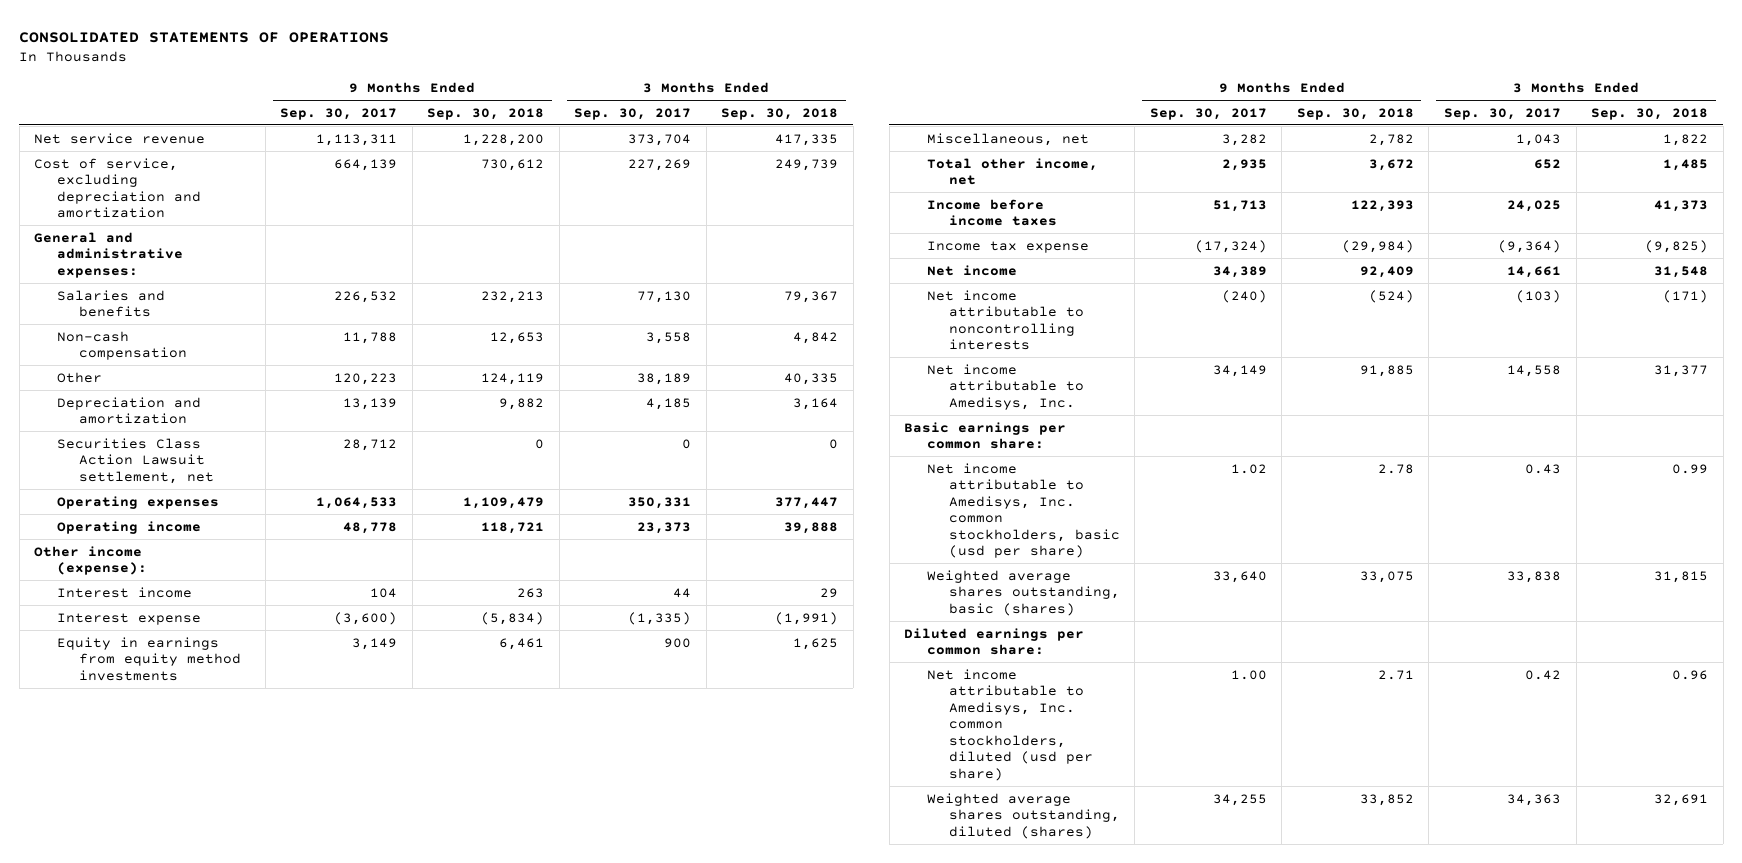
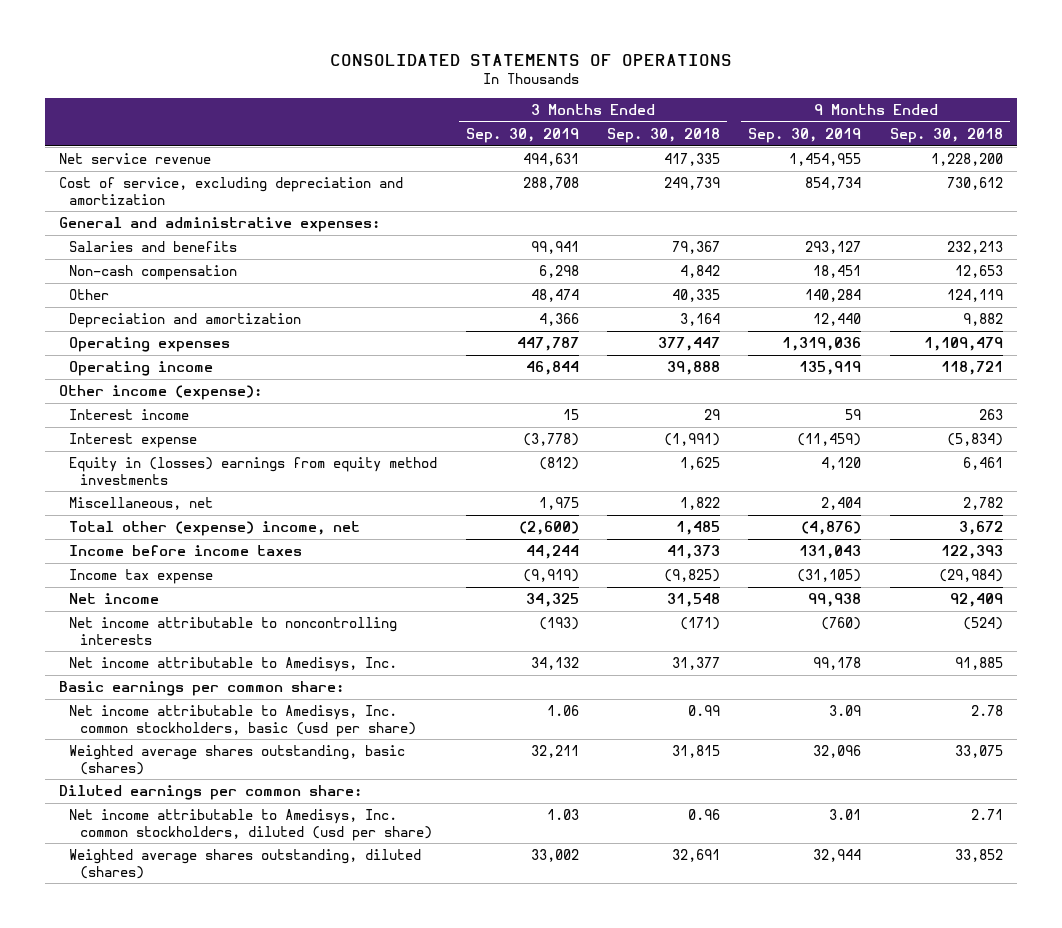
[280,107,398,120] Sep. 30, 2017 -> none
[574,107,692,120] Sep. 30, 2017 -> none
none -> [465,127,579,143] Sep. 30, 2019
none -> [748,127,862,143] Sep. 30, 2019
[56,437,215,484] Securities Class Action Lawsuit settlement, net -> none
[56,636,242,681] Equity in earnings from equity method investments -> [69,457,438,485] Equity in (losses) earnings from equity method investments
[926,157,1098,186] Total other income, net -> [69,521,361,537] Total other (expense) income, net

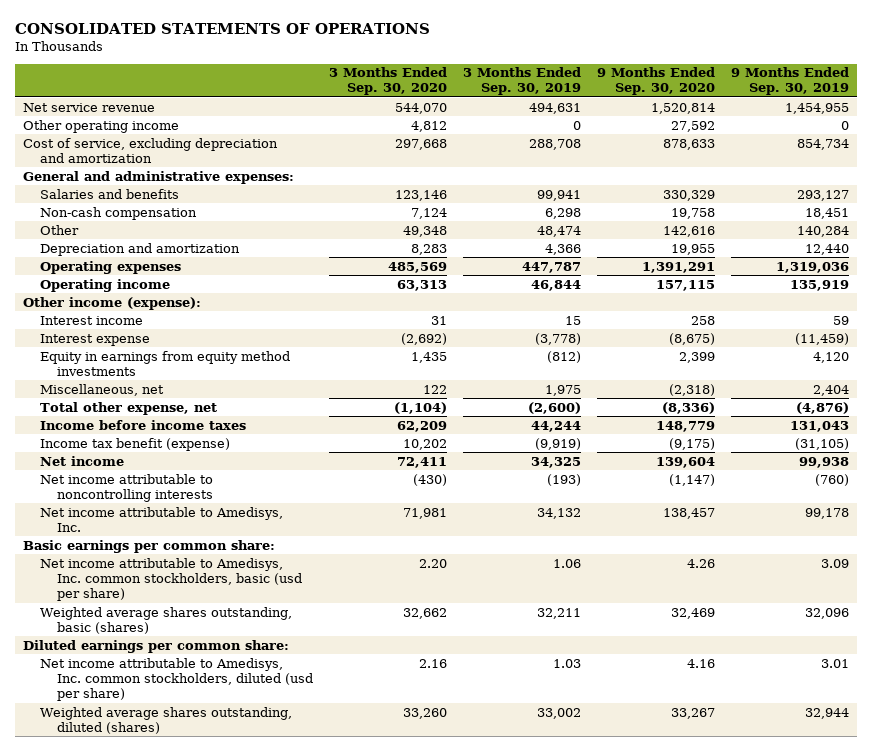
[607,127,721,143] Sep. 30, 2018 -> none
[889,127,1003,143] Sep. 30, 2018 -> none
none -> [329,67,448,96] 3 Months Ended Sep. 30, 2020
none -> [596,67,715,96] 9 Months Ended Sep. 30, 2020
none -> [22,119,179,133] Other operating income
[69,457,438,485] Equity in (losses) earnings from equity method investments -> [39,350,290,376] Equity in earnings from equity method investments
[69,521,361,537] Total other (expense) income, net -> [39,401,217,415] Total other expense, net
[69,569,214,585] Income tax expense -> [39,437,230,451] Income tax benefit (expense)

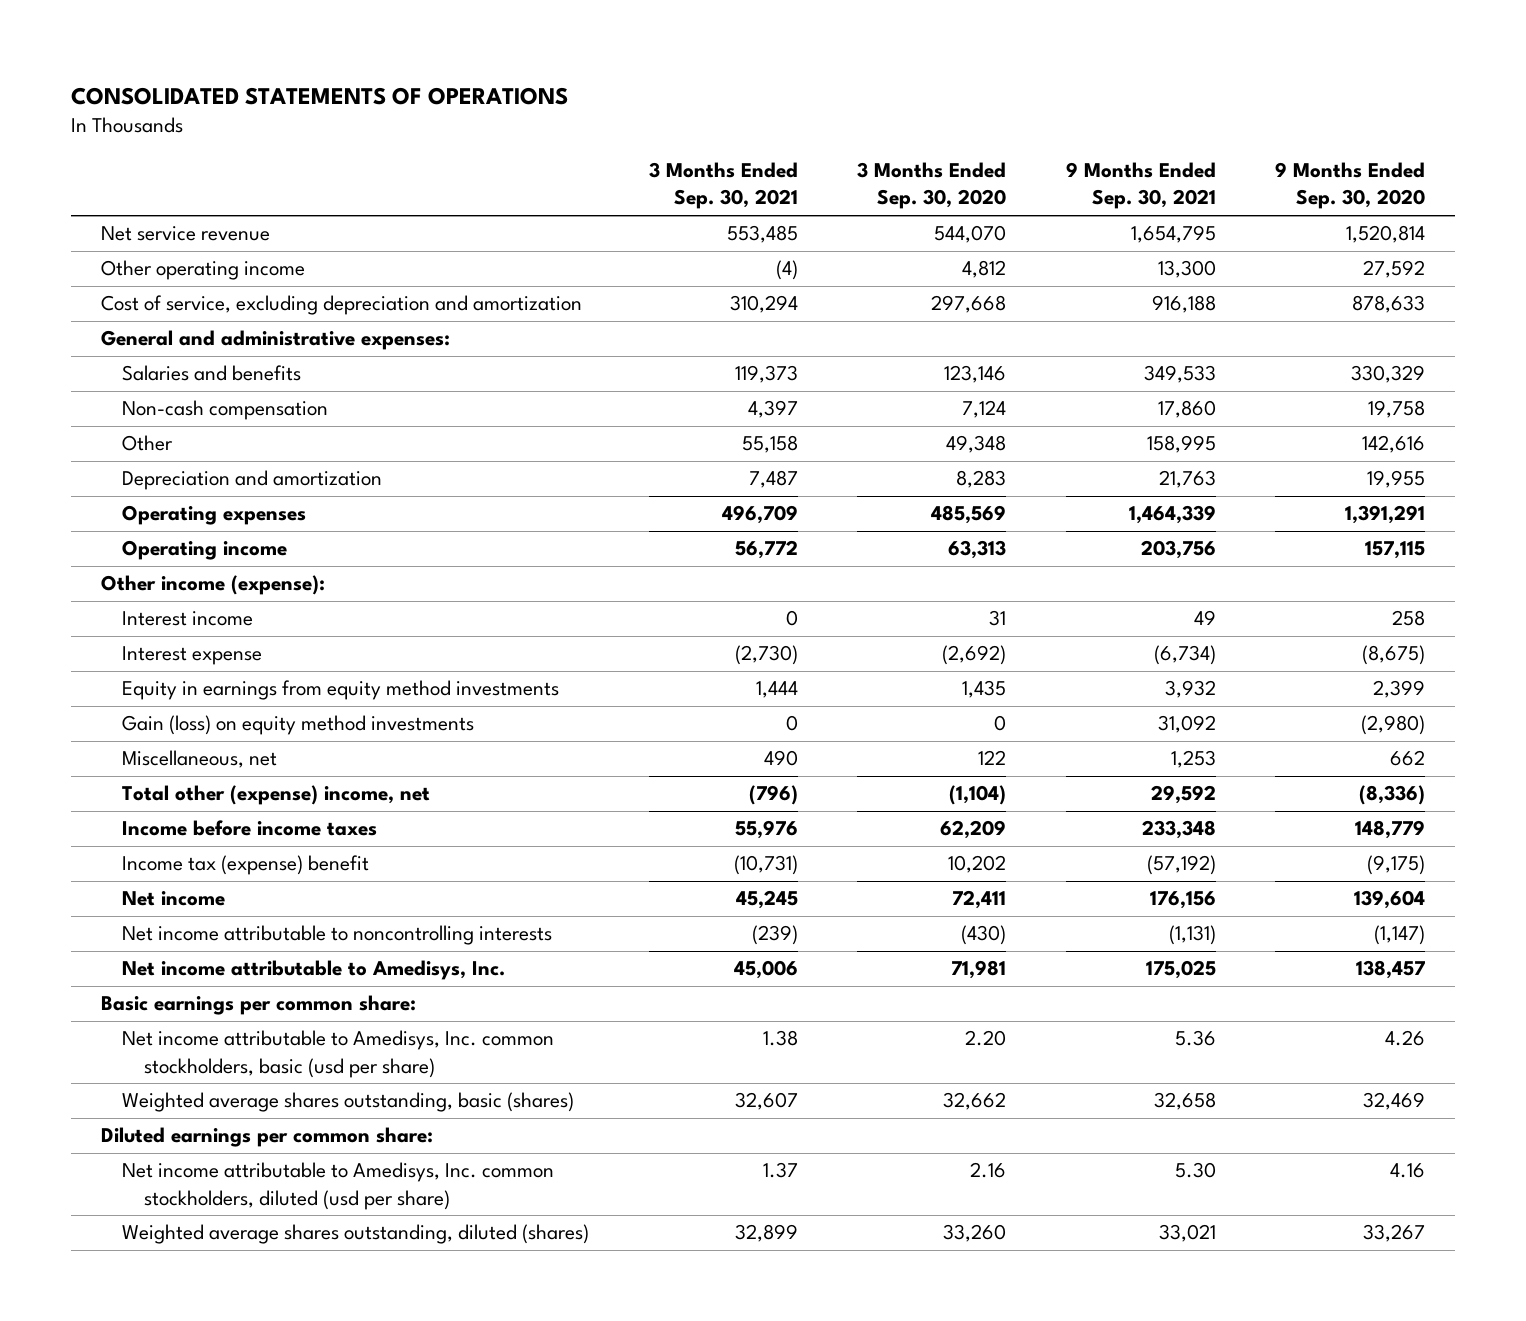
[463,67,582,96] 3 Months Ended Sep. 30, 2019 -> none
[730,67,849,96] 9 Months Ended Sep. 30, 2019 -> none
none -> [648,162,798,210] 3 Months Ended Sep. 30, 2021
none -> [1065,162,1216,210] 9 Months Ended Sep. 30, 2021
none -> [122,715,475,736] Gain (loss) on equity method investments
[668,383,715,396] (2,318) -> [1390,750,1426,767] 662
[39,401,217,415] Total other expense, net -> [122,785,431,806] Total other (expense) income, net
[39,437,230,451] Income tax benefit (expense) -> [122,855,370,876] Income tax (expense) benefit

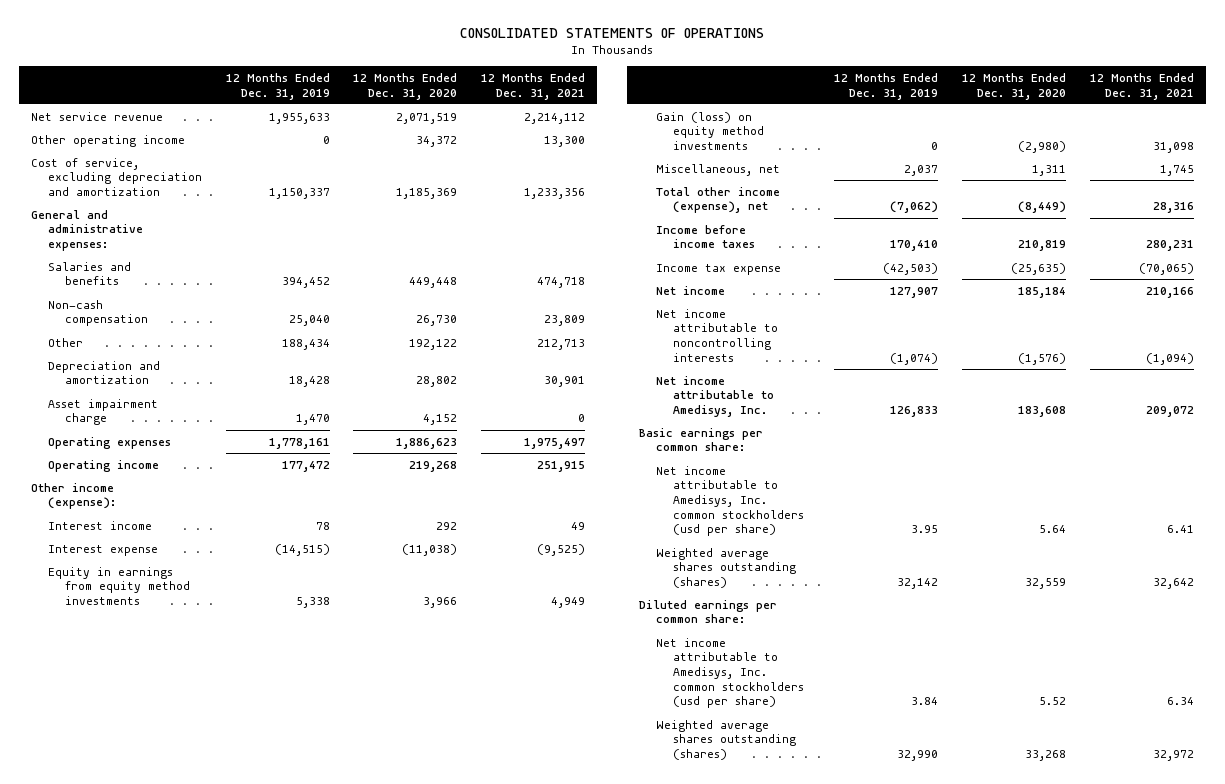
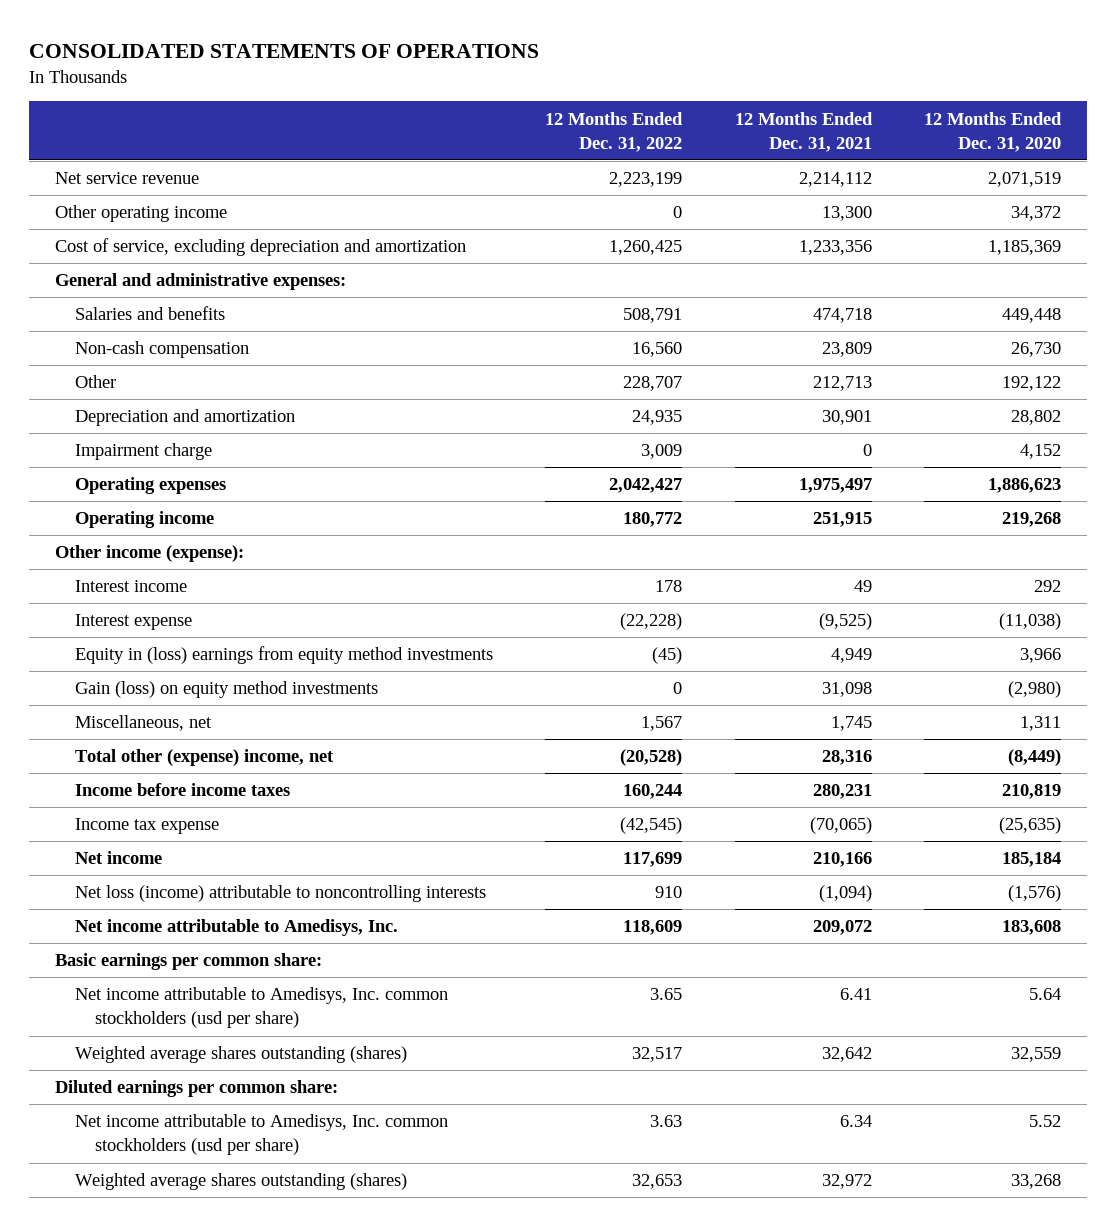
[225,72,330,100] 12 Months Ended Dec. 31, 2019 -> none
none -> [545,111,684,152] 12 Months Ended Dec. 31, 2022
[47,398,158,426] Asset impairment charge -> [74,443,212,461] Impairment charge
[47,566,190,606] Equity in earnings from equity method investments -> [74,646,493,665] Equity in (loss) earnings from equity method investments
[656,186,781,214] Total other income (expense), net -> [74,749,334,767] Total other (expense) income, net
[656,308,779,362] Net income attributable to noncontrolling interests -> [74,885,486,903] Net loss (income) attributable to noncontrolling interests

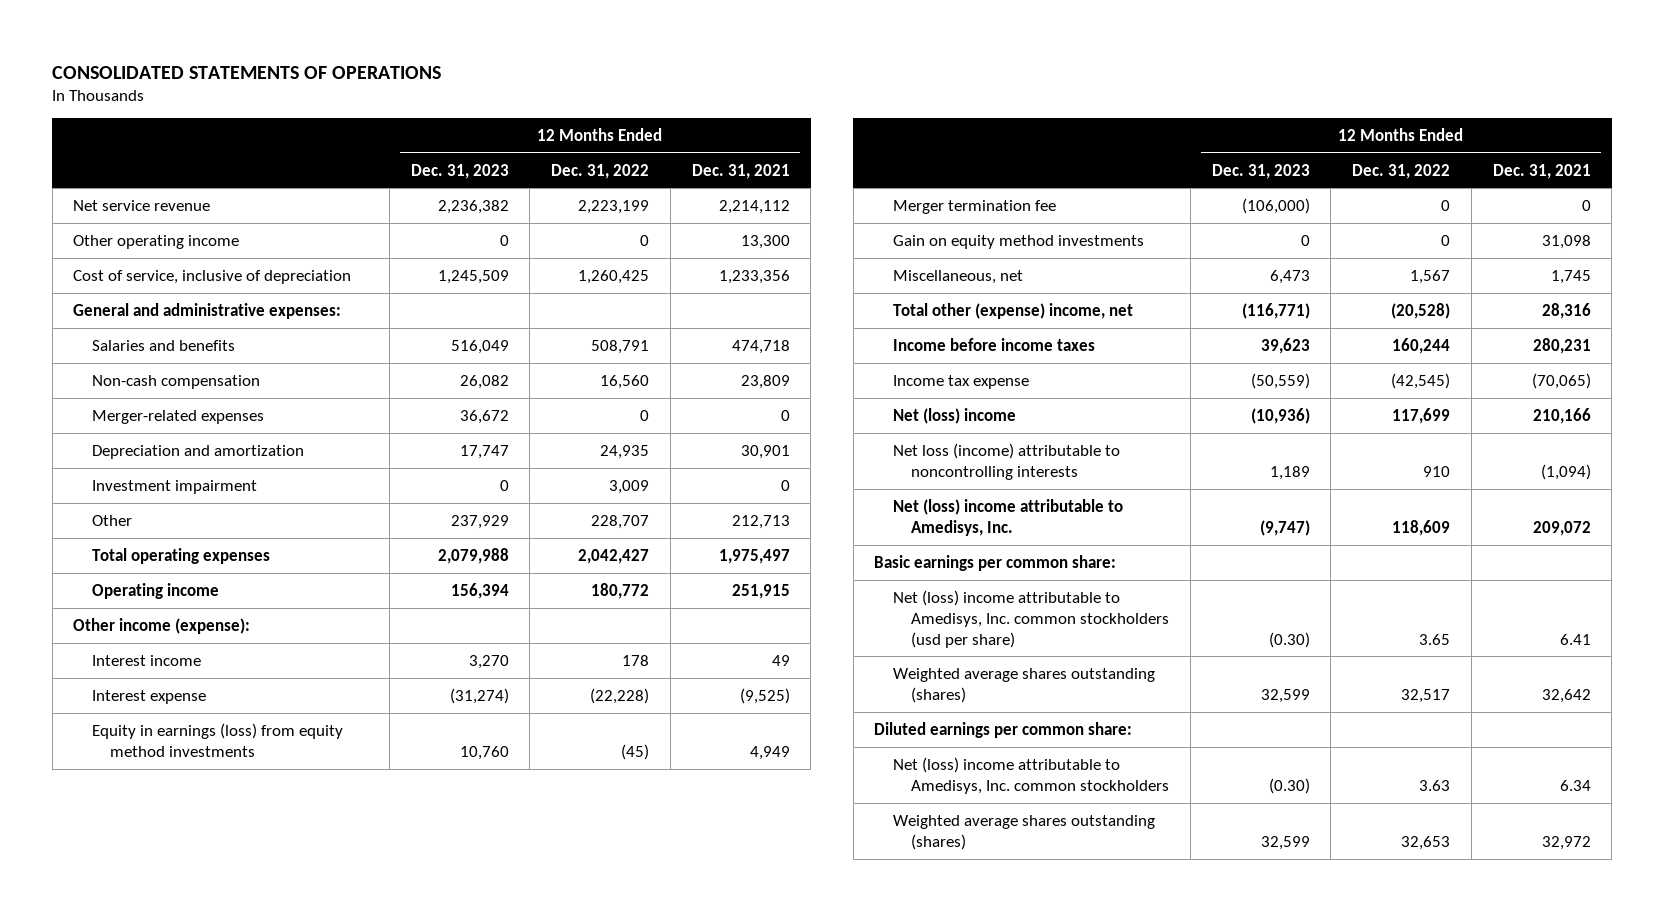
[923,111,1062,152] 12 Months Ended Dec. 31, 2020 -> none
none -> [410,163,509,179] Dec. 31, 2023
[55,238,467,257] Cost of service, excluding depreciation and amortization -> [73,269,352,284] Cost of service, inclusive of depreciation
none -> [91,409,264,424] Merger-related expenses
[74,443,212,461] Impairment charge -> [91,479,257,494] Investment impairment
[74,375,116,389] Other -> [91,514,132,526] Other
[74,477,226,495] Operating expenses -> [91,547,270,564] Total operating expenses
[74,646,493,665] Equity in (loss) earnings from equity method investments -> [91,722,343,757] Equity in earnings (loss) from equity method investments
none -> [892,199,1056,214] Merger termination fee
[74,681,378,699] Gain (loss) on equity method investments -> [892,234,1144,249] Gain on equity method investments
[74,851,162,865] Net income -> [892,407,1016,424] Net (loss) income
[74,919,398,937] Net income attributable to Amedisys, Inc. -> [892,498,1123,536] Net (loss) income attributable to Amedisys, Inc.
[74,987,448,1029] Net income attributable to Amedisys, Inc. common stockholders (usd per share) -> [892,589,1170,648] Net (loss) income attributable to Amedisys, Inc. common stockholders (usd per share)
[74,1114,448,1156] Net income attributable to Amedisys, Inc. common stockholders (usd per share) -> [892,756,1170,794] Net (loss) income attributable to Amedisys, Inc. common stockholders

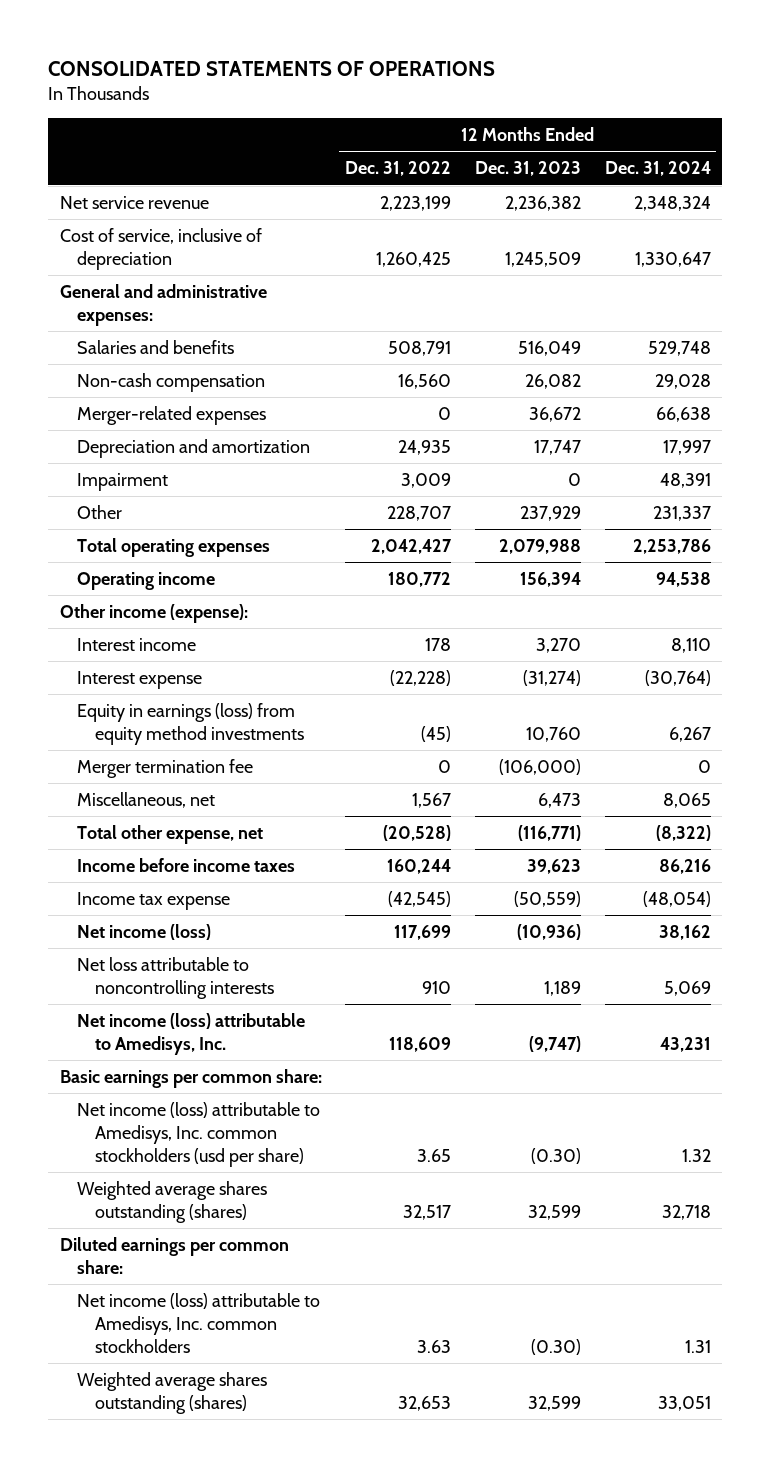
[691,163,790,179] Dec. 31, 2021 -> none
none -> [604,161,711,177] Dec. 31, 2024
[73,234,240,249] Other operating income -> none
[91,479,257,494] Investment impairment -> [77,472,169,491] Impairment
[892,234,1144,249] Gain on equity method investments -> none
[892,302,1133,319] Total other (expense) income, net -> [77,824,264,844] Total other expense, net
[892,407,1016,424] Net (loss) income -> [77,923,212,940] Net income (loss)
[892,442,1120,480] Net loss (income) attributable to noncontrolling interests -> [77,956,274,999] Net loss attributable to noncontrolling interests
[892,498,1123,536] Net (loss) income attributable to Amedisys, Inc. -> [77,1012,306,1055] Net income (loss) attributable to Amedisys, Inc.
[892,589,1170,648] Net (loss) income attributable to Amedisys, Inc. common stockholders (usd per share) -> [77,1101,321,1167] Net income (loss) attributable to Amedisys, Inc. common stockholders (usd per share)
[892,756,1170,794] Net (loss) income attributable to Amedisys, Inc. common stockholders -> [77,1292,321,1353] Net income (loss) attributable to Amedisys, Inc. common stockholders

